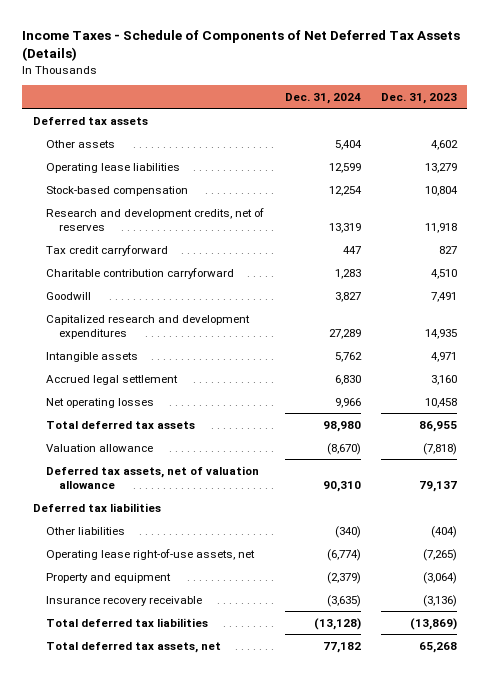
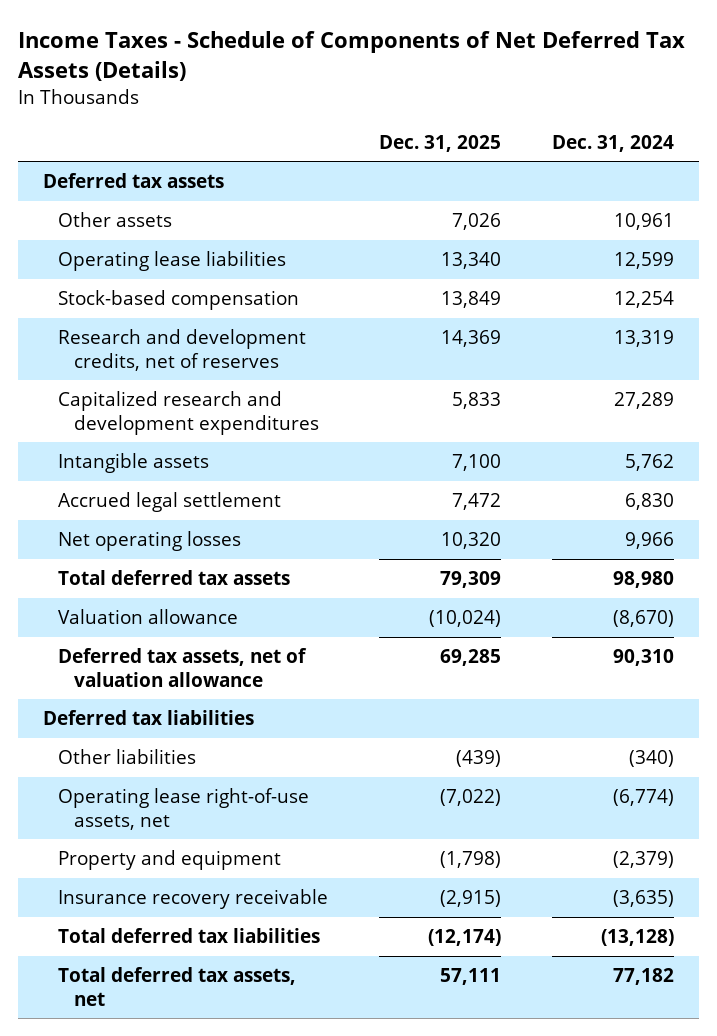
[381,92,458,104] Dec. 31, 2023 -> none
none -> [379,134,502,152] Dec. 31, 2025
[334,139,362,150] 5,404 -> [613,213,674,231] 10,961
[45,244,168,256] Tax credit carryforward -> none
[45,267,234,279] Charitable contribution carryforward -> none
[45,291,91,300] Goodwill -> none

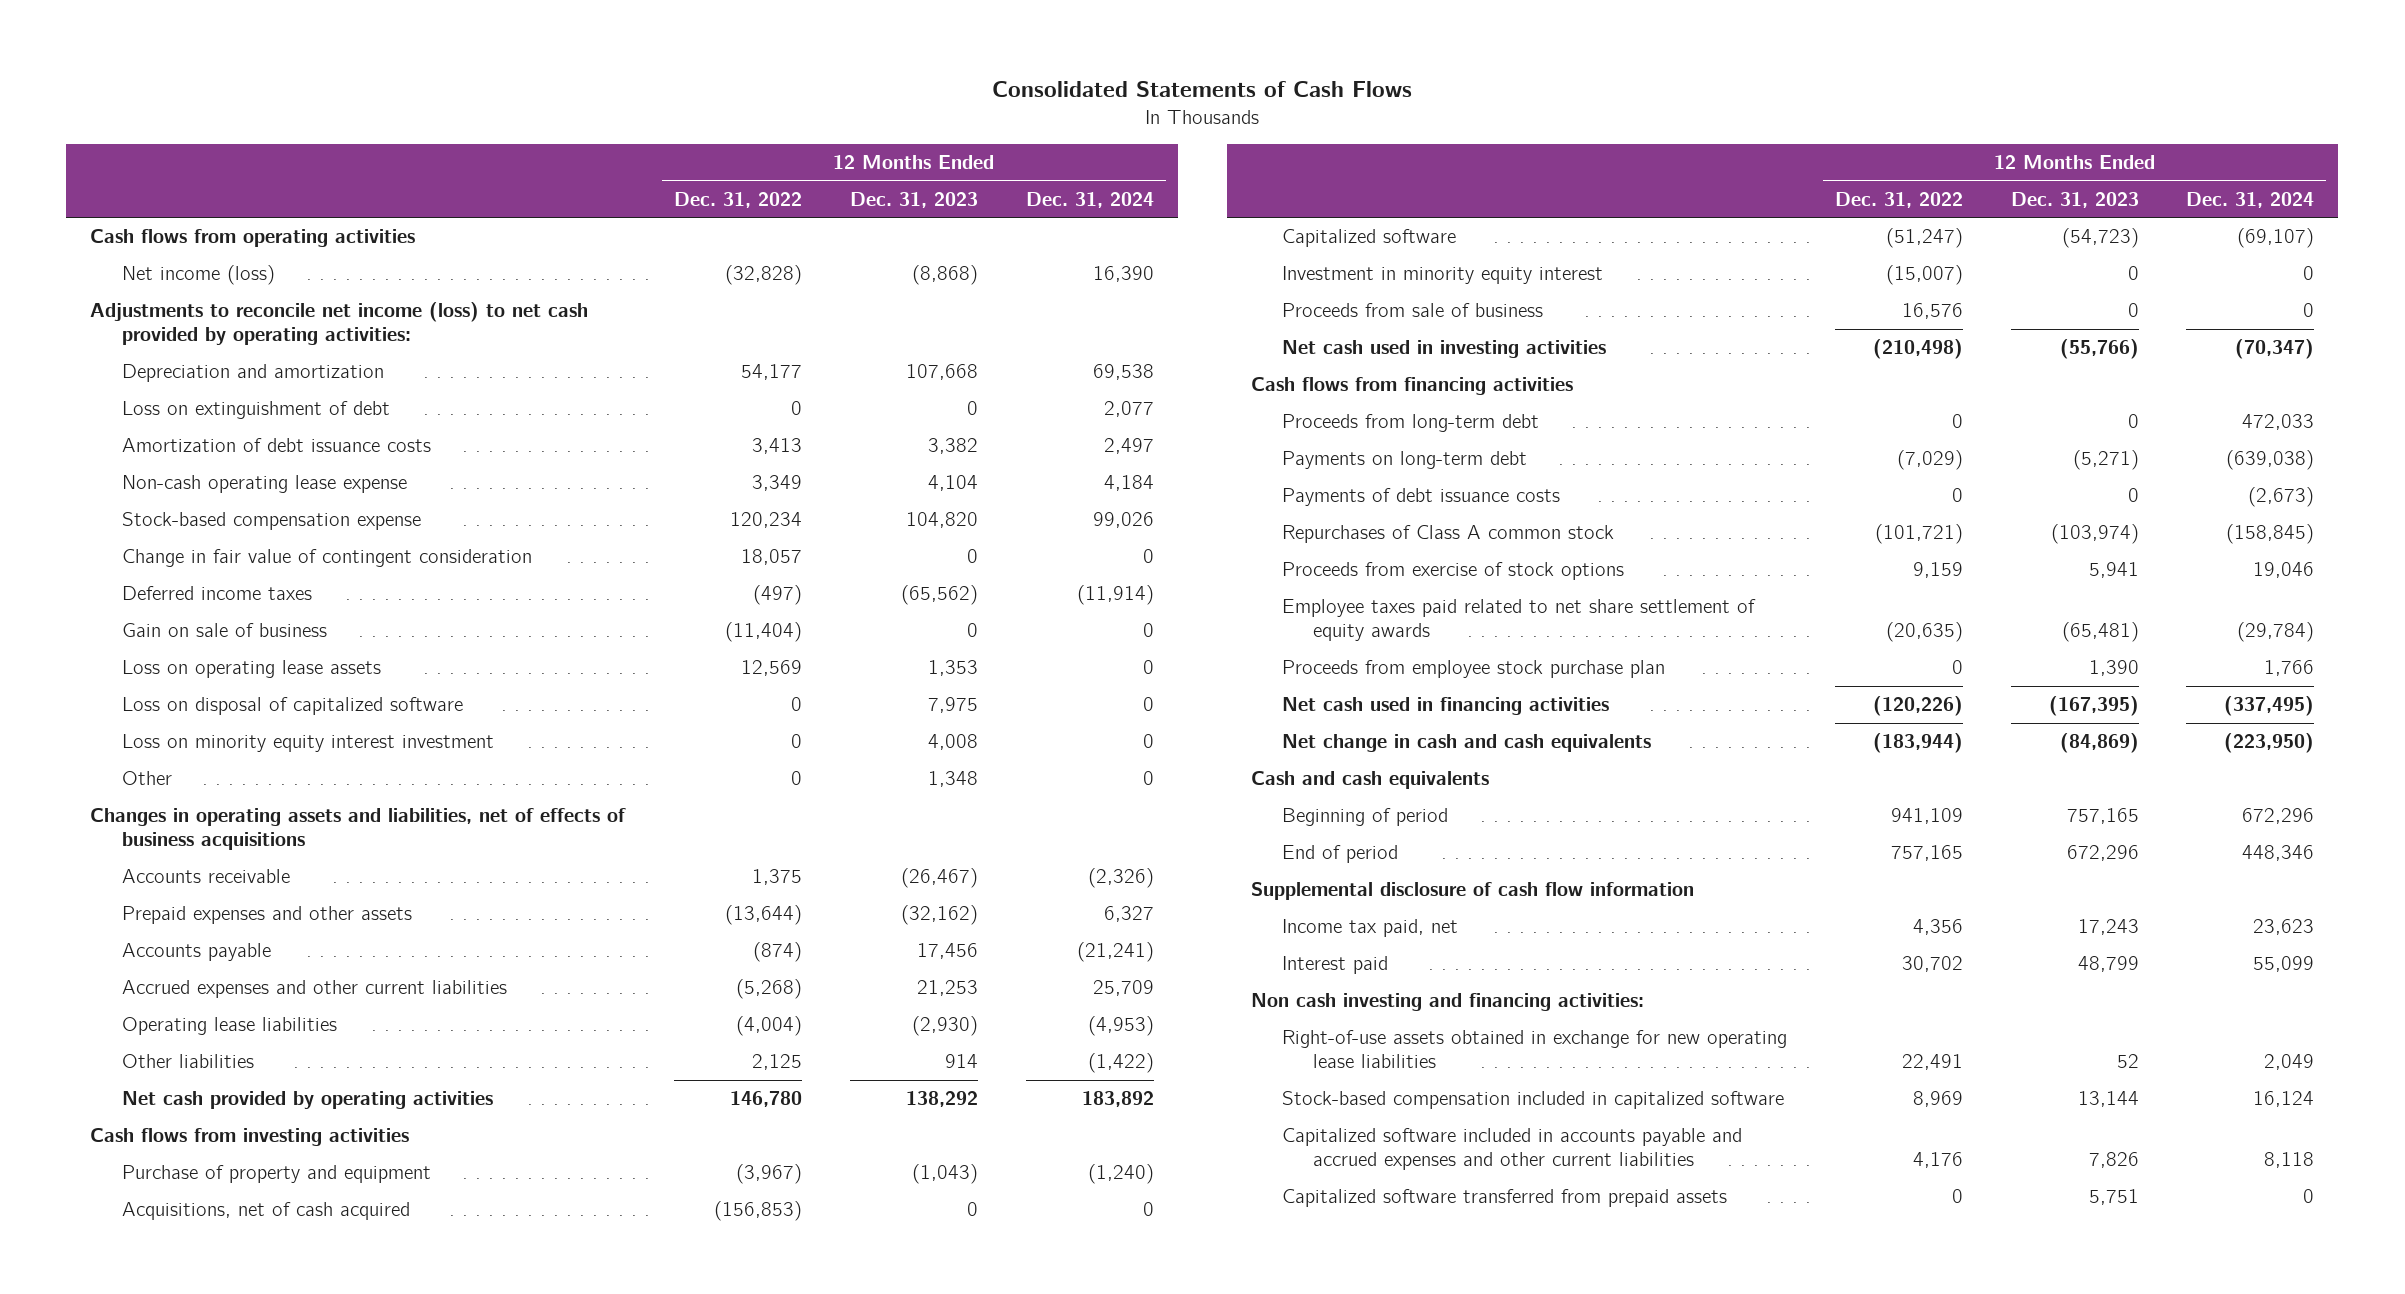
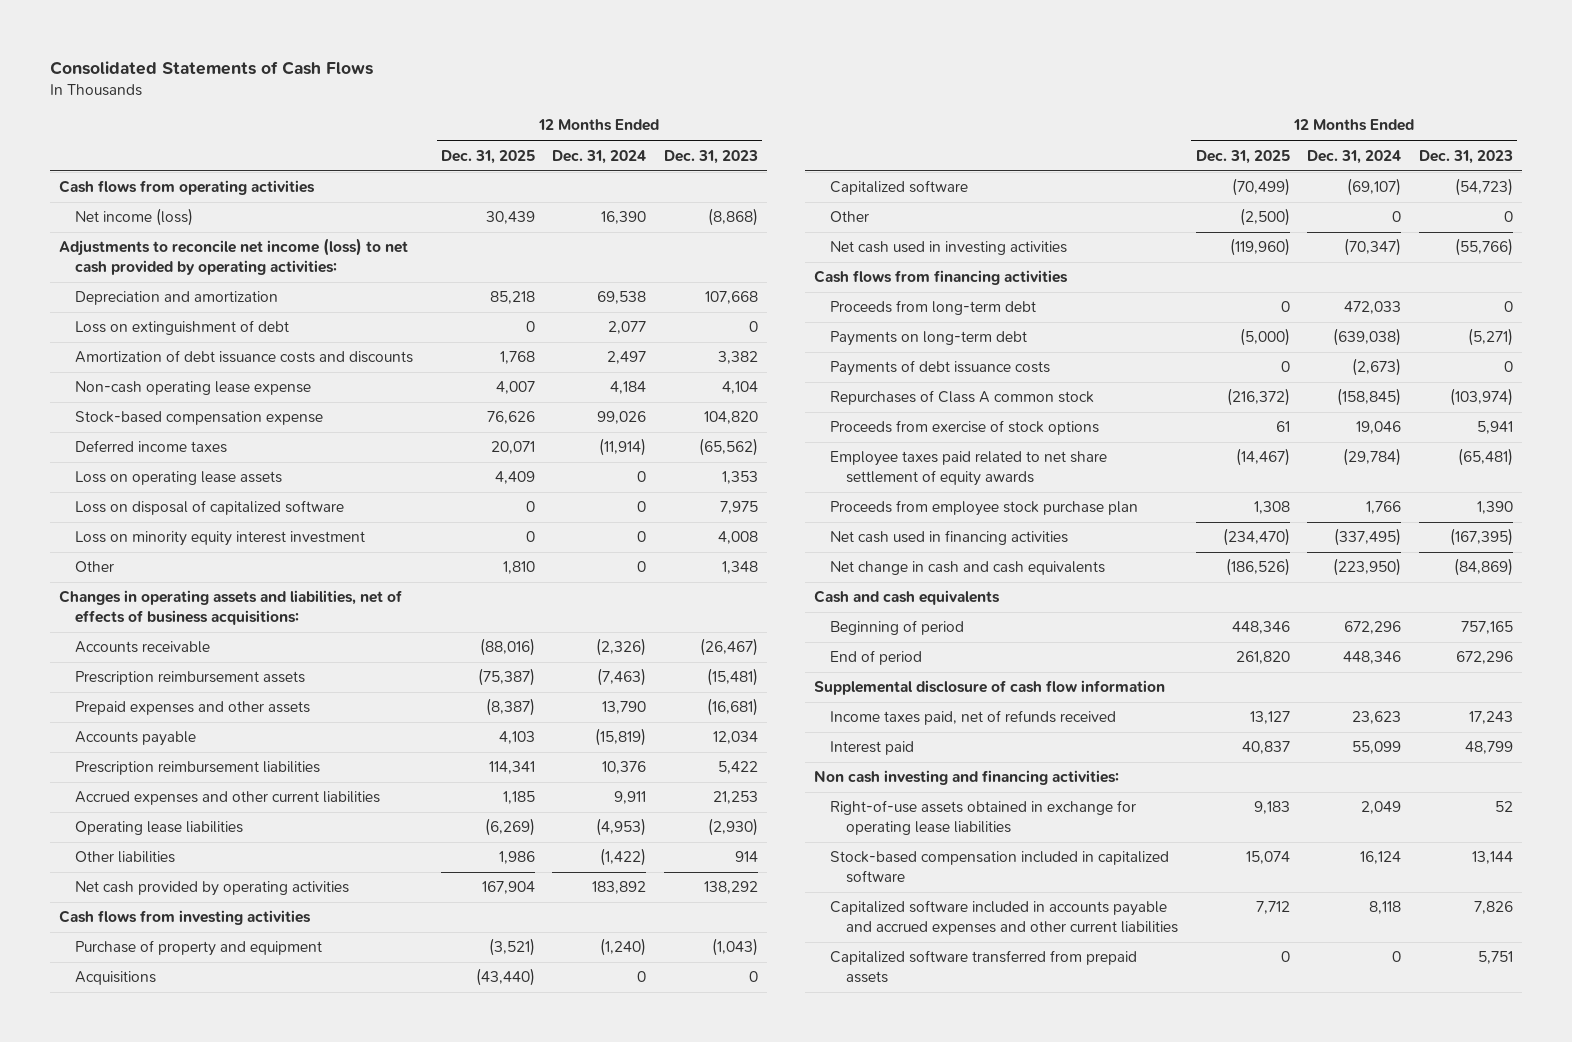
[674,191,803,208] Dec. 31, 2022 -> none
none -> [440,149,535,164] Dec. 31, 2025
[121,438,431,453] Amortization of debt issuance costs -> [75,350,414,364] Amortization of debt issuance costs and discounts
[121,549,532,568] Change in fair value of contingent consideration -> none
[121,623,327,638] Gain on sale of business -> none
[90,808,627,851] Changes in operating assets and liabilities, net of effects of business acquisitions -> [59,590,403,626] Changes in operating assets and liabilities, net of effects of business acquisitions:
none -> [75,671,306,686] Prescription reimbursement assets
[901,905,979,926] (32,162) -> [707,698,759,717] (16,681)
[1103,906,1154,923] 6,327 -> [602,701,647,715] 13,790
[917,943,979,960] 17,456 -> [713,731,759,745] 12,034
[1076,942,1154,963] (21,241) -> [595,728,647,747] (15,819)
none -> [75,761,321,776] Prescription reimbursement liabilities
[1092,980,1154,997] 25,709 -> [614,791,647,805] 9,911
[121,1202,410,1221] Acquisitions, net of cash acquired -> [75,971,157,986] Acquisitions
[1282,266,1604,285] Investment in minority equity interest -> none
[1282,303,1544,318] Proceeds from sale of business -> none
none -> [830,211,870,223] Other
[1282,919,1459,938] Income tax paid, net -> [830,710,1117,726] Income taxes paid, net of refunds received
[1282,1030,1788,1069] Right-of-use assets obtained in exchange for new operating lease liabilities -> [830,800,1137,836] Right-of-use assets obtained in exchange for operating lease liabilities

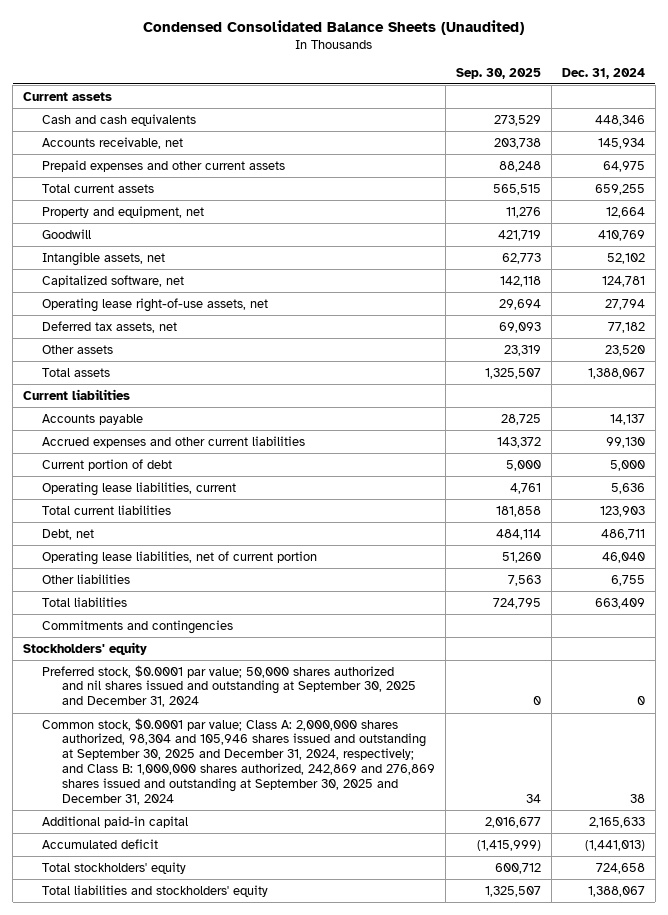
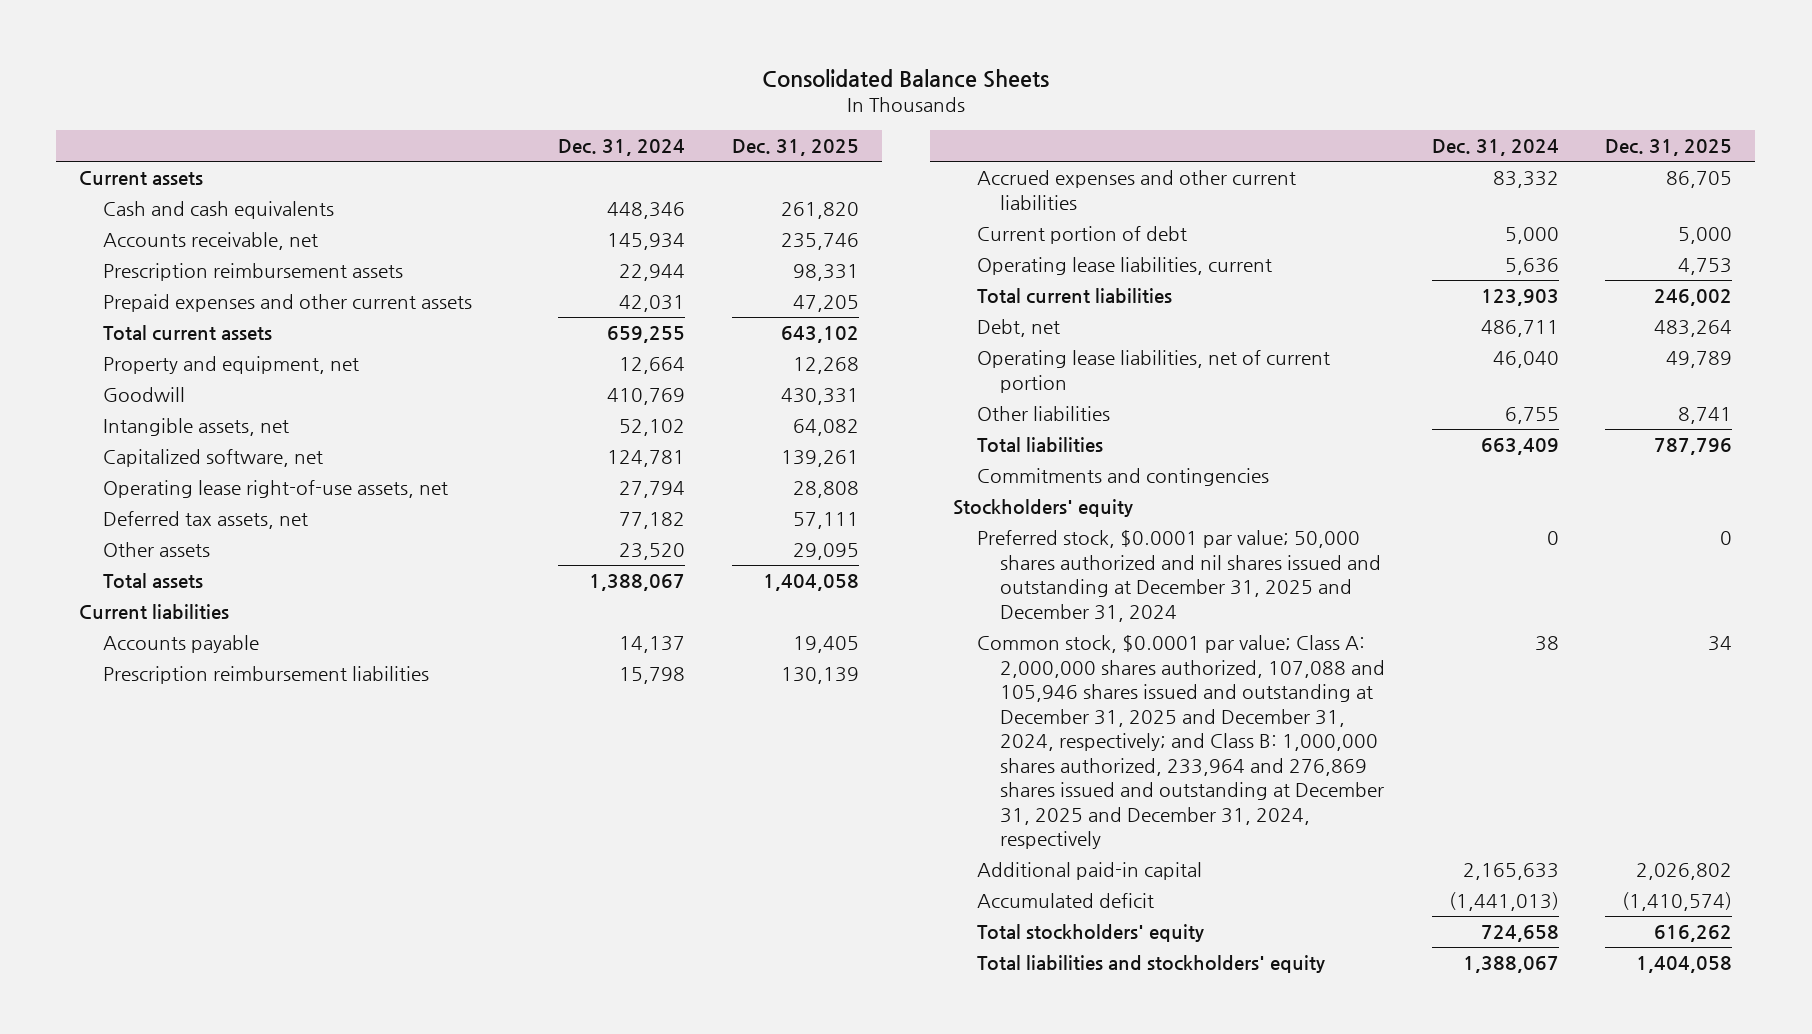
[142,19,524,35] Condensed Consolidated Balance Sheets (Unaudited) -> [761,68,1049,88] Consolidated Balance Sheets
[455,67,541,79] Sep. 30, 2025 -> none
none -> [731,139,859,157] Dec. 31, 2025
none -> [103,263,404,282] Prescription reimbursement assets
[602,160,645,172] 64,975 -> [619,295,686,313] 42,031
none -> [103,666,430,685] Prescription reimbursement liabilities
[605,436,645,448] 99,130 -> [1492,171,1559,189] 83,332
[42,664,416,708] Preferred stock, $0.0001 par value; 50,000 shares authorized and nil shares issued and outstanding at September 30, 2025 and December 31, 2024 -> [976,530,1382,622] Preferred stock, $0.0001 par value; 50,000 shares authorized and nil shares issued and outstanding at December 31, 2025 and December 31, 2024
[42,717,435,806] Common stock, $0.0001 par value; Class A: 2,000,000 shares authorized, 98,304 and 105,946 shares issued and outstanding at September 30, 2025 and December 31, 2024, respectively; and Class B: 1,000,000 shares authorized, 242,869 and 276,869 shares issued and outstanding at September 30, 2025 and December 31, 2024 -> [976,635,1386,850] Common stock, $0.0001 par value; Class A: 2,000,000 shares authorized, 107,088 and 105,946 shares issued and outstanding at December 31, 2025 and December 31, 2024, respectively; and Class B: 1,000,000 shares authorized, 233,964 and 276,869 shares issued and outstanding at December 31, 2025 and December 31, 2024, respectively

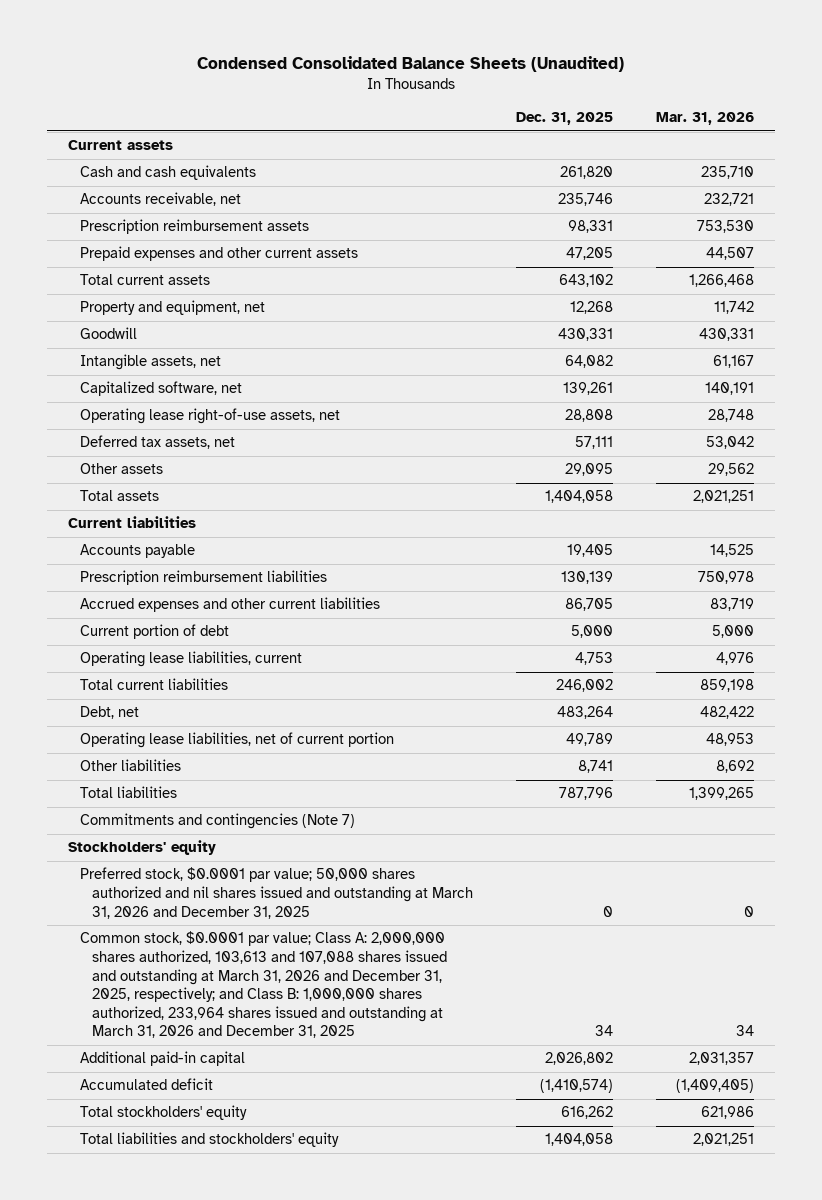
[761,68,1049,88] Consolidated Balance Sheets -> [197,56,625,73] Condensed Consolidated Balance Sheets (Unaudited)
[558,139,686,157] Dec. 31, 2024 -> none
none -> [655,112,754,126] Mar. 31, 2026
[976,468,1269,487] Commitments and contingencies -> [79,813,355,830] Commitments and contingencies (Note 7)
[976,530,1382,622] Preferred stock, $0.0001 par value; 50,000 shares authorized and nil shares issued and outstanding at December 31, 2025 and December 31, 2024 -> [79,867,473,919] Preferred stock, $0.0001 par value; 50,000 shares authorized and nil shares issued and outstanding at March 31, 2026 and December 31, 2025
[976,635,1386,850] Common stock, $0.0001 par value; Class A: 2,000,000 shares authorized, 107,088 and 105,946 shares issued and outstanding at December 31, 2025 and December 31, 2024, respectively; and Class B: 1,000,000 shares authorized, 233,964 and 276,869 shares issued and outstanding at December 31, 2025 and December 31, 2024, respectively -> [79,931,447,1039] Common stock, $0.0001 par value; Class A: 2,000,000 shares authorized, 103,613 and 107,088 shares issued and outstanding at March 31, 2026 and December 31, 2025, respectively; and Class B: 1,000,000 shares authorized, 233,964 shares issued and outstanding at March 31, 2026 and December 31, 2025

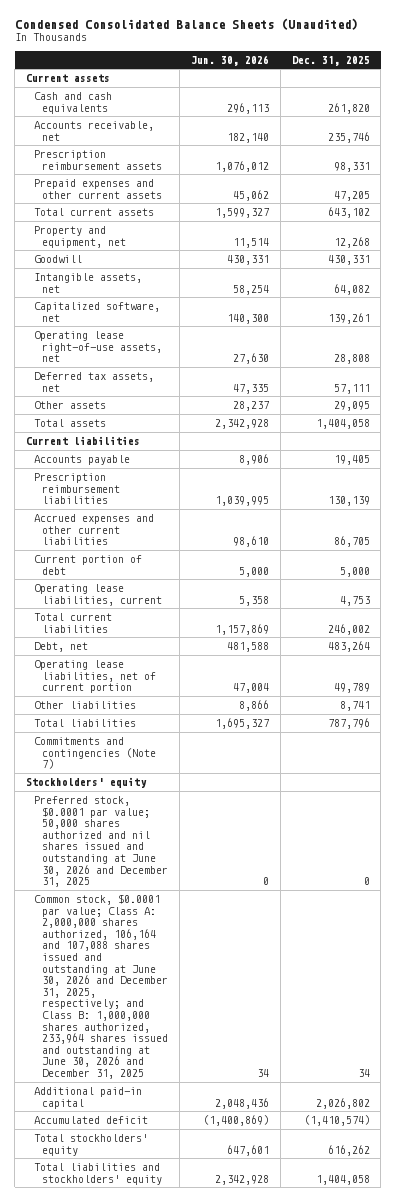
[655,112,754,126] Mar. 31, 2026 -> none
none -> [190,54,269,66] Jun. 30, 2026
[79,867,473,919] Preferred stock, $0.0001 par value; 50,000 shares authorized and nil shares issued and outstanding at March 31, 2026 and December 31, 2025 -> [34,795,168,888] Preferred stock, $0.0001 par value; 50,000 shares authorized and nil shares issued and outstanding at June 30, 2026 and December 31, 2025
[79,931,447,1039] Common stock, $0.0001 par value; Class A: 2,000,000 shares authorized, 103,613 and 107,088 shares issued and outstanding at March 31, 2026 and December 31, 2025, respectively; and Class B: 1,000,000 shares authorized, 233,964 shares issued and outstanding at March 31, 2026 and December 31, 2025 -> [34,893,168,1079] Common stock, $0.0001 par value; Class A: 2,000,000 shares authorized, 106,164 and 107,088 shares issued and outstanding at June 30, 2026 and December 31, 2025, respectively; and Class B: 1,000,000 shares authorized, 233,964 shares issued and outstanding at June 30, 2026 and December 31, 2025

